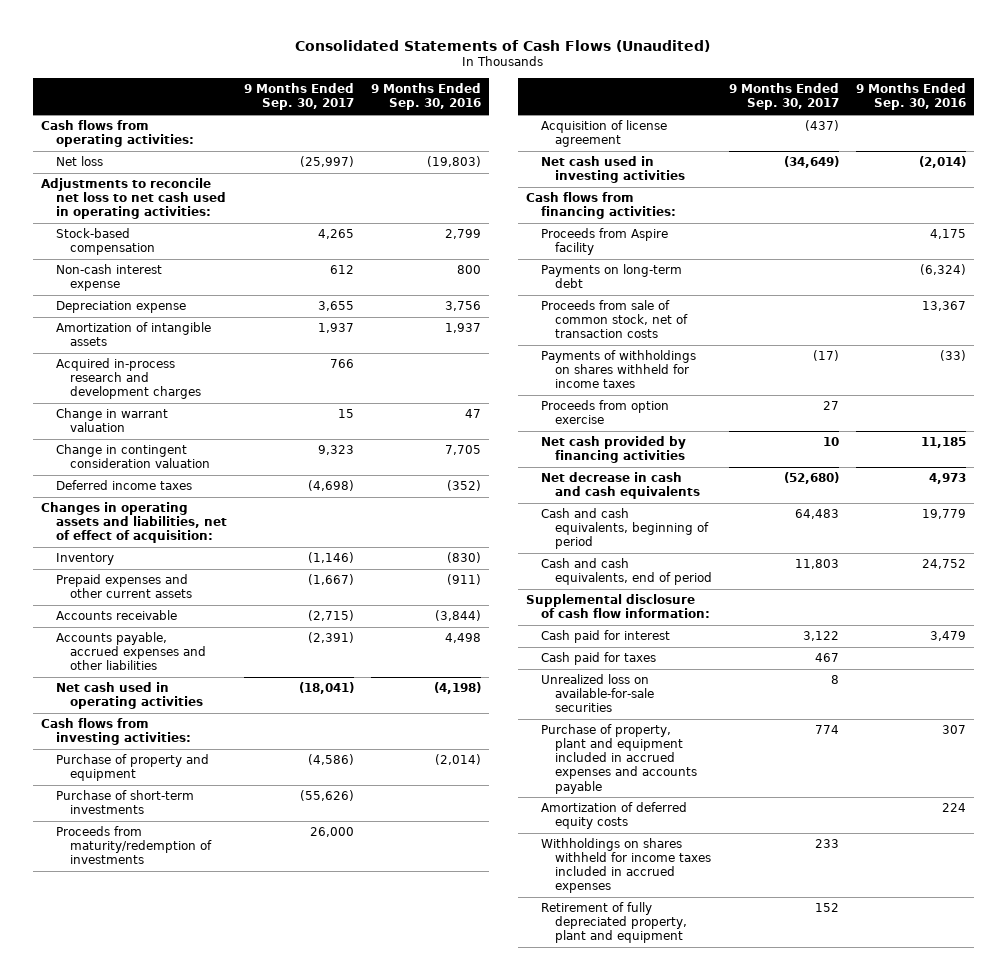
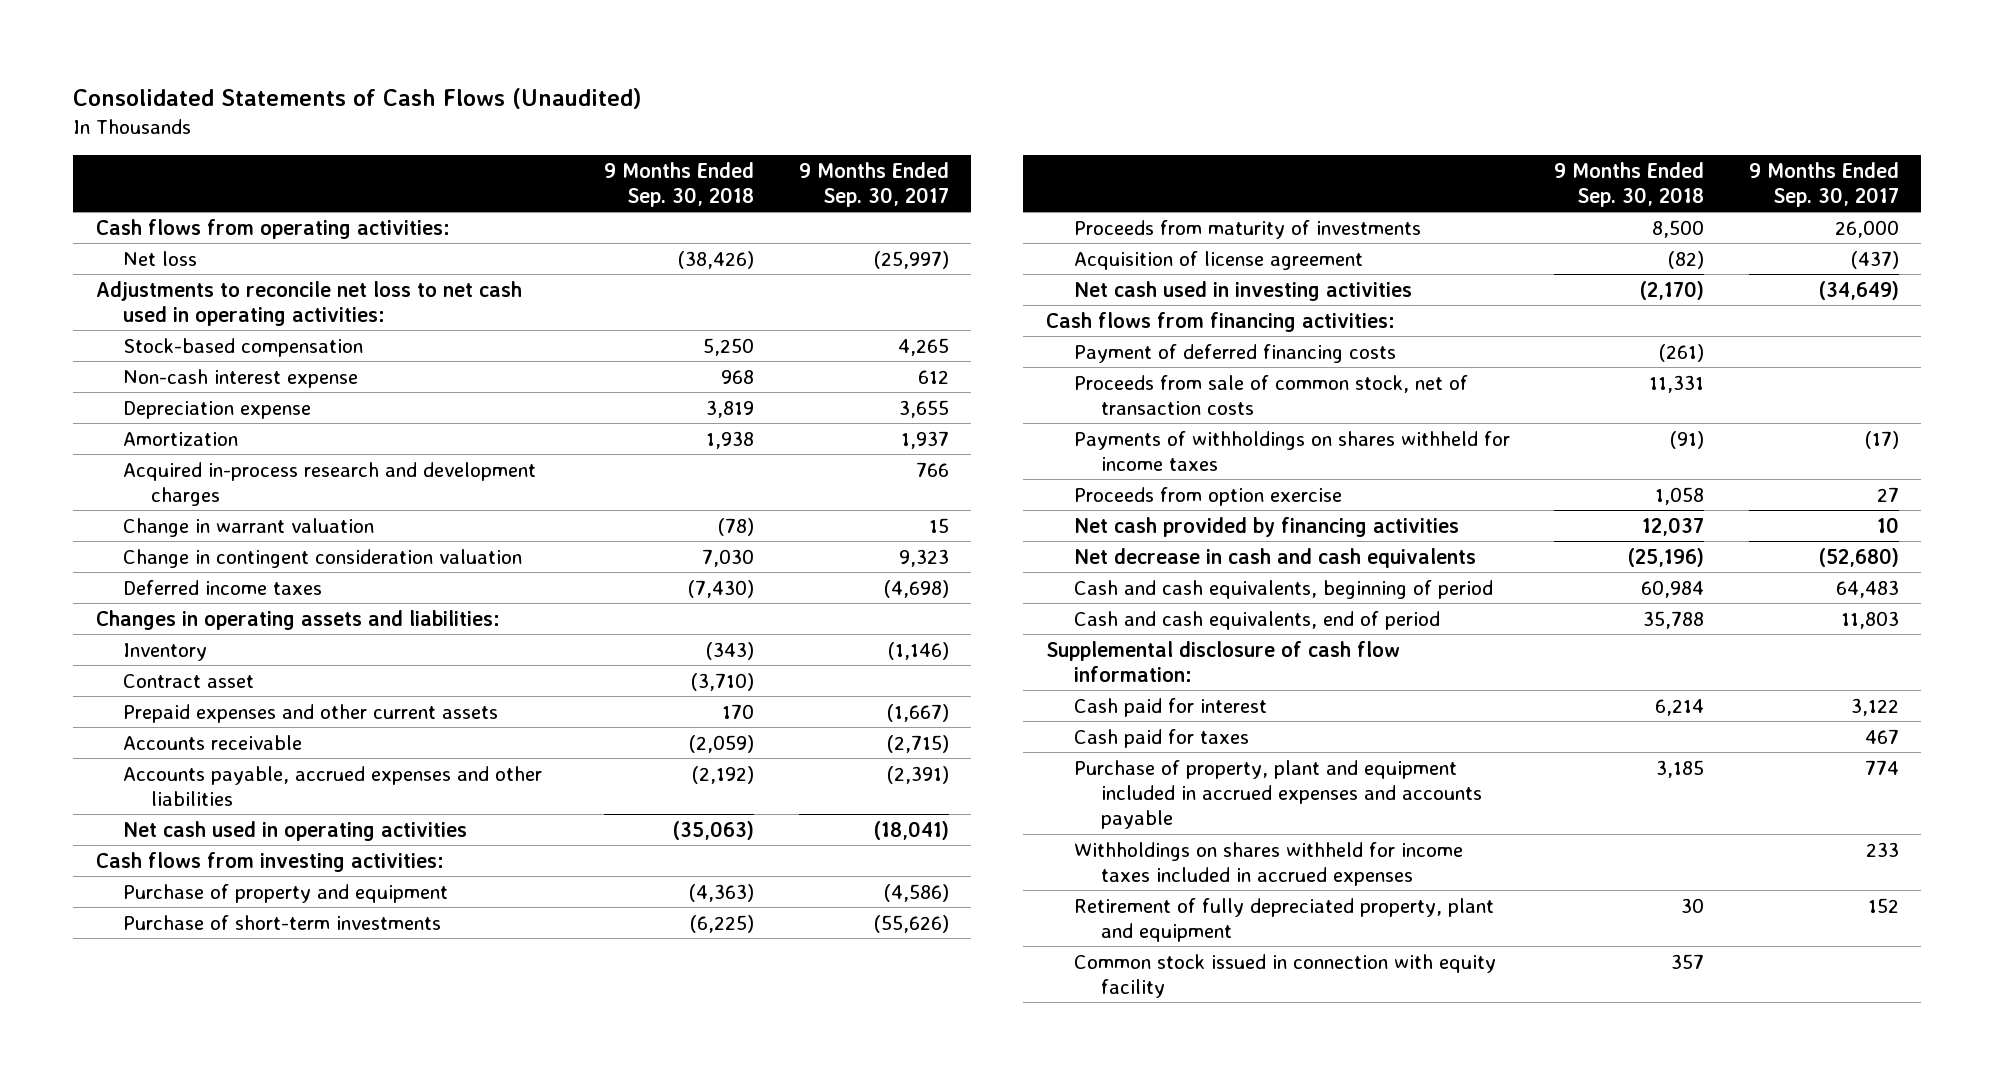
[370,83,481,111] 9 Months Ended Sep. 30, 2016 -> none
none -> [604,161,755,208] 9 Months Ended Sep. 30, 2018
[55,322,211,347] Amortization of intangible assets -> [123,431,239,446] Amortization
[41,502,227,544] Changes in operating assets and liabilities, net of effect of acquisition: -> [95,609,500,630] Changes in operating assets and liabilities:
none -> [123,673,255,688] Contract asset
[55,826,213,865] Proceeds from maturity/redemption of investments -> [1073,219,1421,239] Proceeds from maturity of investments
[540,228,668,256] Proceeds from Aspire facility -> none
[540,264,682,289] Payments on long-term debt -> none
none -> [1073,343,1396,363] Payment of deferred financing costs
[540,674,655,713] Unrealized loss on available-for-sale securities -> none
[540,802,687,830] Amortization of deferred equity costs -> none
none -> [1073,953,1496,999] Common stock issued in connection with equity facility

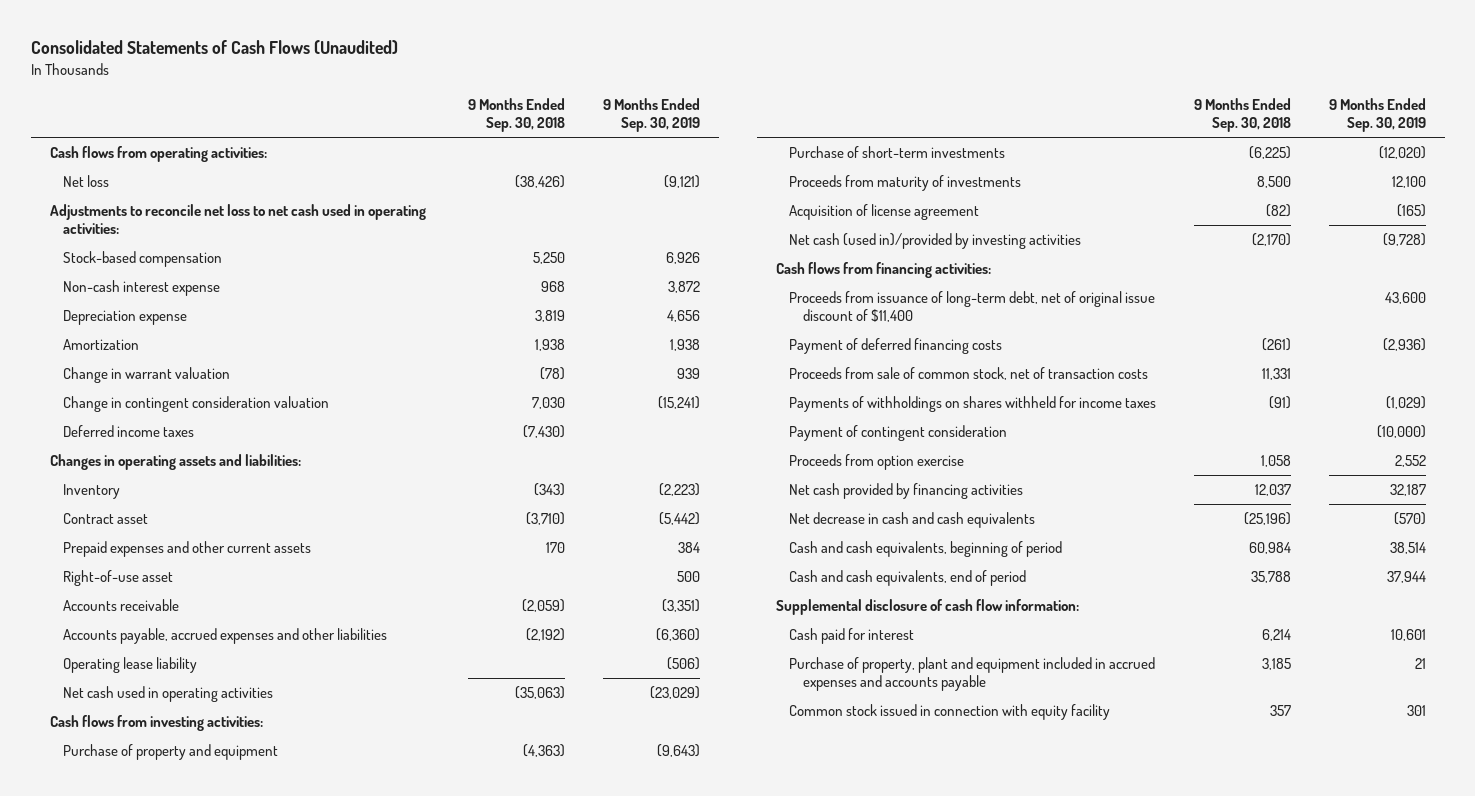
[798,161,949,208] 9 Months Ended Sep. 30, 2017 -> none
none -> [602,98,700,133] 9 Months Ended Sep. 30, 2019
[123,461,537,507] Acquired in-process research and development charges -> none
none -> [63,570,174,587] Right-of-use asset
none -> [63,657,198,674] Operating lease liability
[1073,280,1412,301] Net cash used in investing activities -> [789,233,1082,250] Net cash (used in)/provided by investing activities
none -> [789,291,1156,323] Proceeds from issuance of long-term debt, net of original issue discount of $11,400
none -> [789,425,1008,442] Payment of contingent consideration
[1073,728,1249,748] Cash paid for taxes -> none
[1073,841,1463,887] Withholdings on shares withheld for income taxes included in accrued expenses -> none
[1073,897,1494,943] Retirement of fully depreciated property, plant and equipment -> none

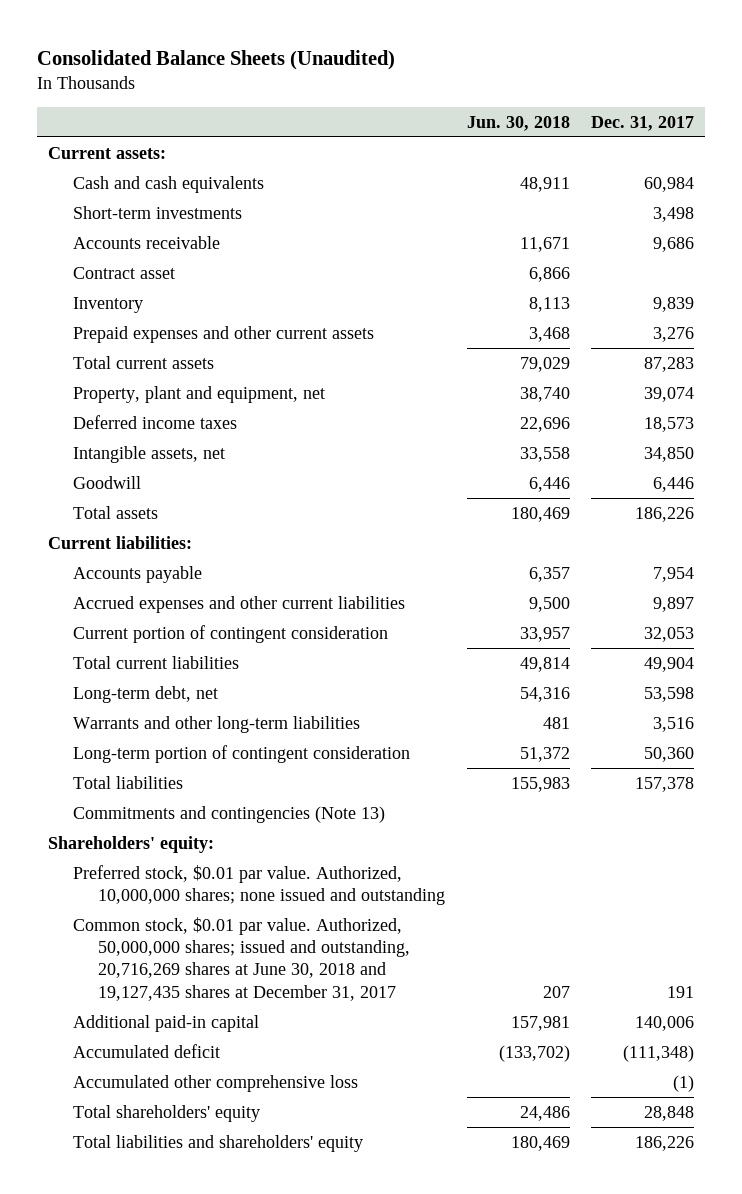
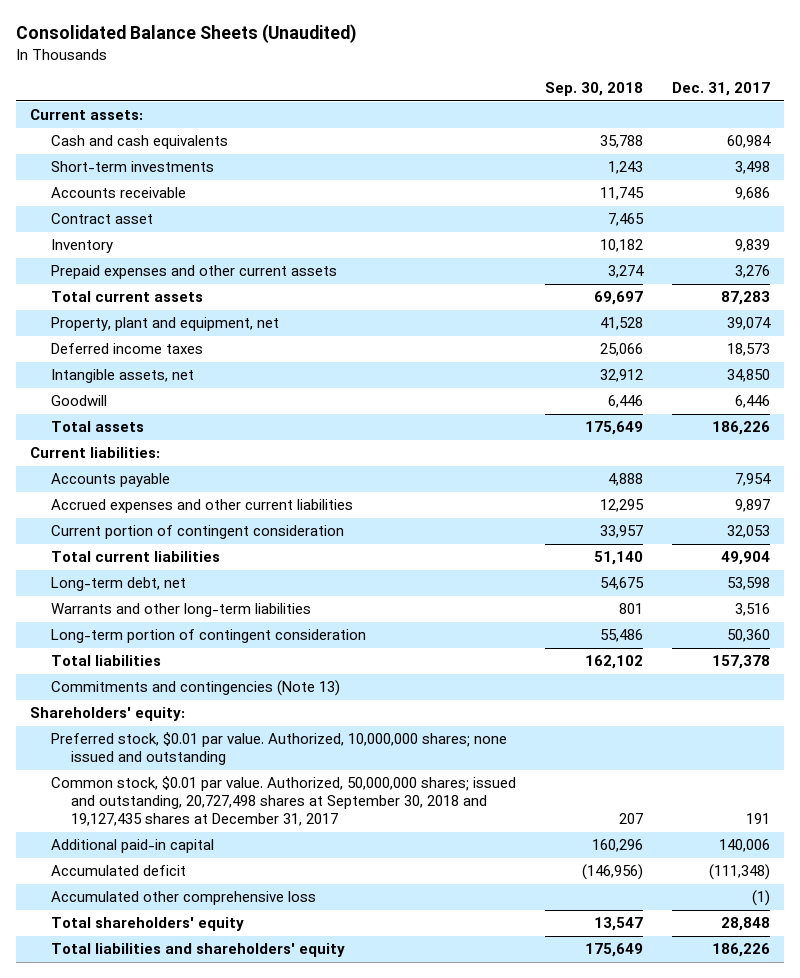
[466,115,570,131] Jun. 30, 2018 -> none
none -> [544,82,643,97] Sep. 30, 2018
[72,916,410,1001] Common stock, $0.01 par value. Authorized, 50,000,000 shares; issued and outstanding, 20,716,269 shares at June 30, 2018 and 19,127,435 shares at December 31, 2017 -> [50,776,516,827] Common stock, $0.01 par value. Authorized, 50,000,000 shares; issued and outstanding, 20,727,498 shares at September 30, 2018 and 19,127,435 shares at December 31, 2017

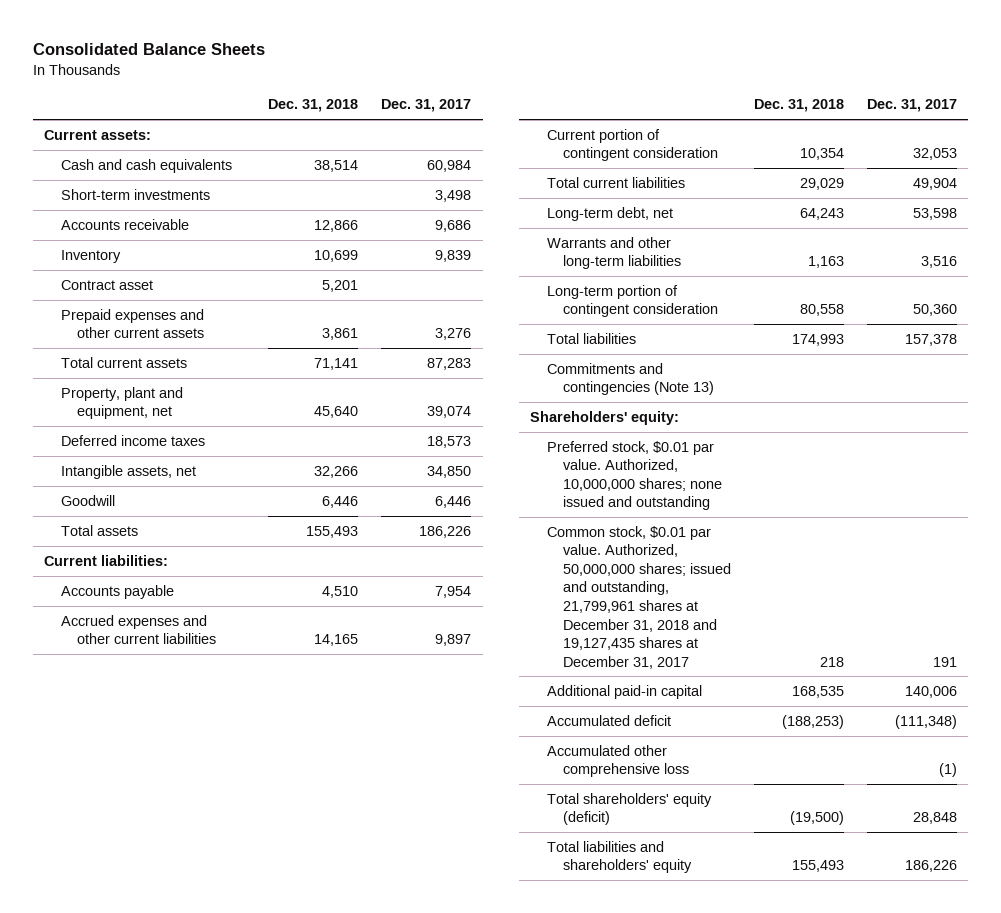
[15,24,357,44] Consolidated Balance Sheets (Unaudited) -> [32,43,265,56] Consolidated Balance Sheets
[544,82,643,97] Sep. 30, 2018 -> none
none -> [268,99,359,113] Dec. 31, 2018
[50,213,153,225] Contract asset -> [60,279,153,290] Contract asset
[50,776,516,827] Common stock, $0.01 par value. Authorized, 50,000,000 shares; issued and outstanding, 20,727,498 shares at September 30, 2018 and 19,127,435 shares at December 31, 2017 -> [546,525,732,669] Common stock, $0.01 par value. Authorized, 50,000,000 shares; issued and outstanding, 21,799,961 shares at December 31, 2018 and 19,127,435 shares at December 31, 2017
[50,917,244,932] Total shareholders' equity -> [546,792,712,826] Total shareholders' equity (deficit)

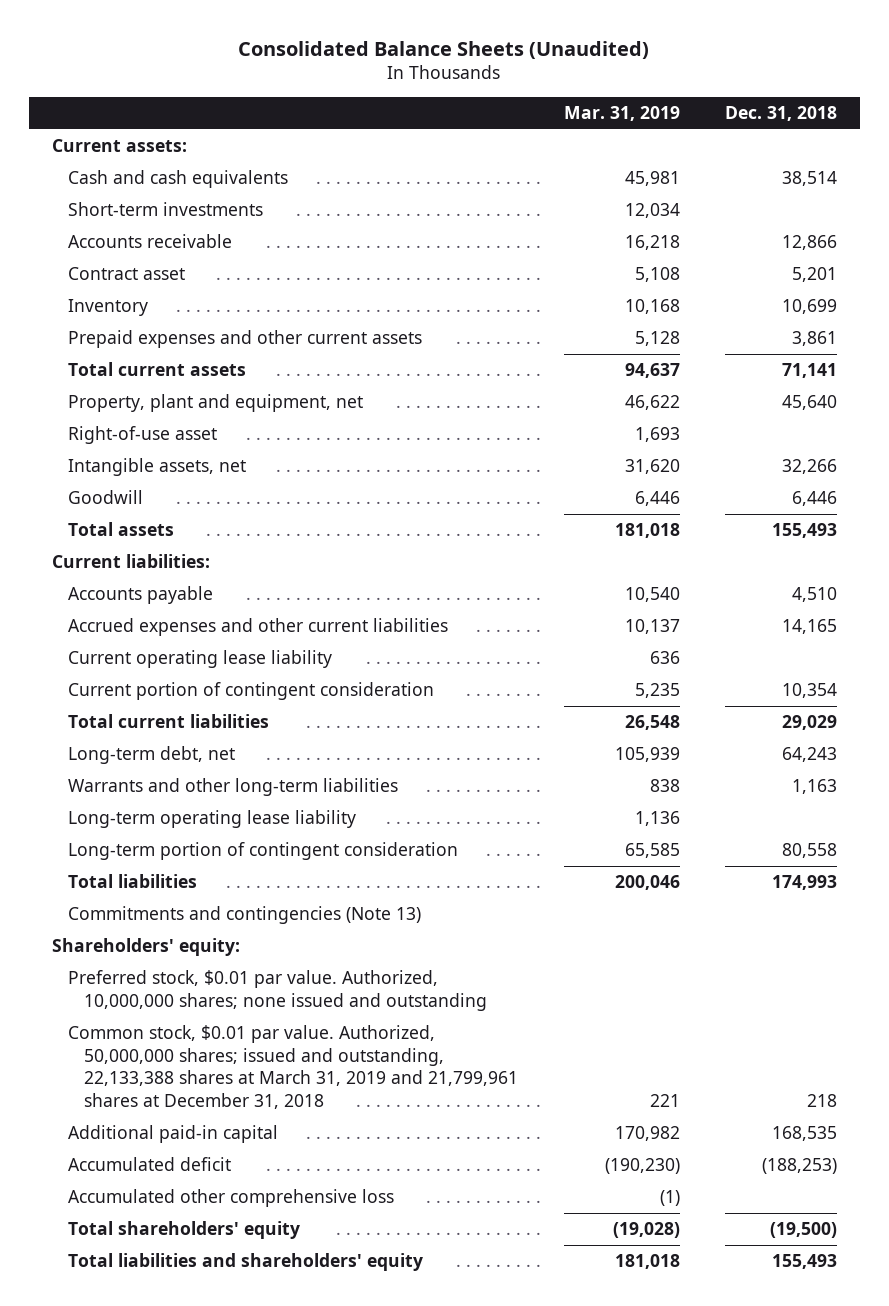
[32,43,265,56] Consolidated Balance Sheets -> [238,40,650,59] Consolidated Balance Sheets (Unaudited)
[381,99,472,113] Dec. 31, 2017 -> none
none -> [563,105,680,121] Mar. 31, 2019
[60,249,121,263] Inventory -> [67,299,148,317] Inventory
[60,434,205,446] Deferred income taxes -> none
none -> [67,426,217,445] Right-of-use asset
none -> [67,650,332,669] Current operating lease liability
none -> [67,810,356,829] Long-term operating lease liability
[546,525,732,669] Common stock, $0.01 par value. Authorized, 50,000,000 shares; issued and outstanding, 21,799,961 shares at December 31, 2018 and 19,127,435 shares at December 31, 2017 -> [67,1025,518,1109] Common stock, $0.01 par value. Authorized, 50,000,000 shares; issued and outstanding, 22,133,388 shares at March 31, 2019 and 21,799,961 shares at December 31, 2018
[546,792,712,826] Total shareholders' equity (deficit) -> [67,1221,300,1240] Total shareholders' equity

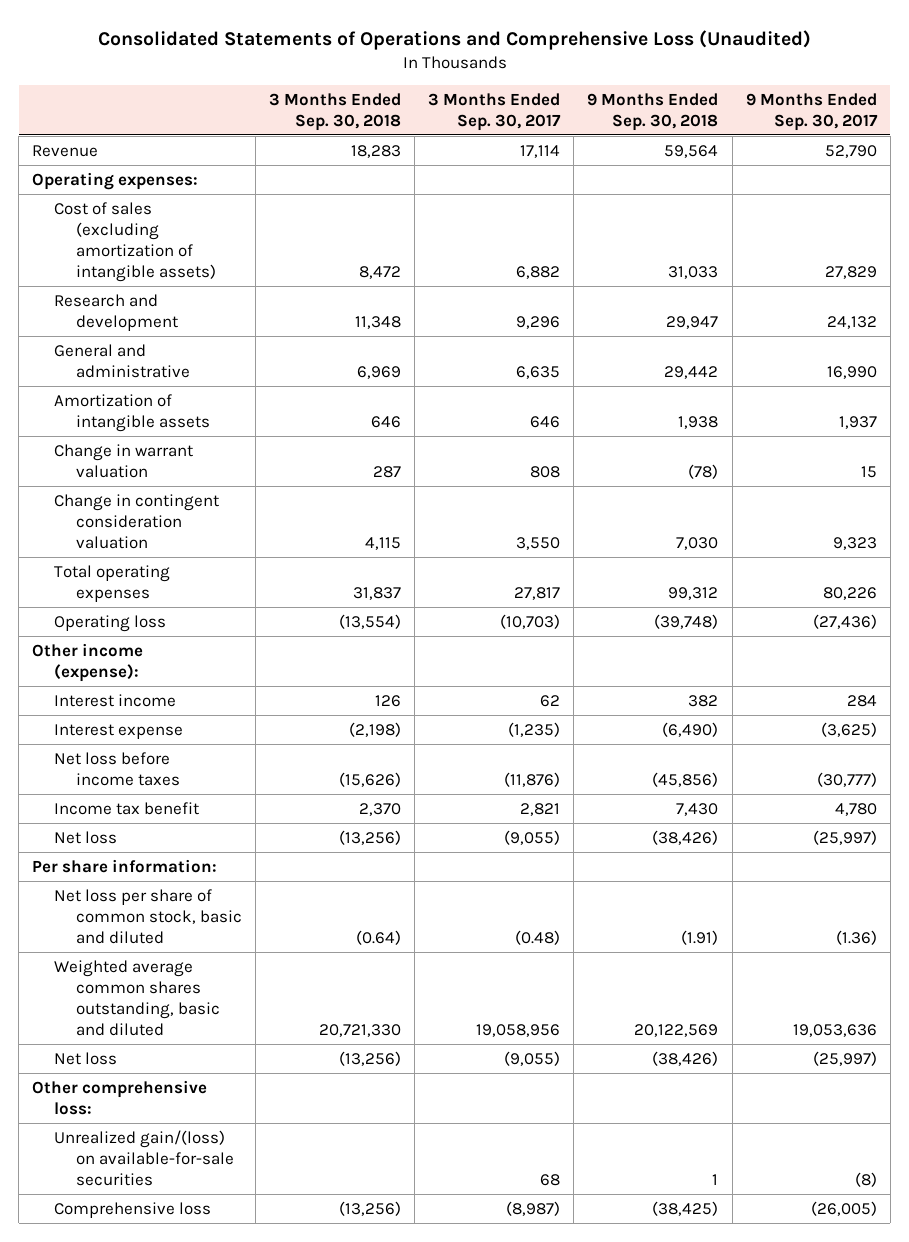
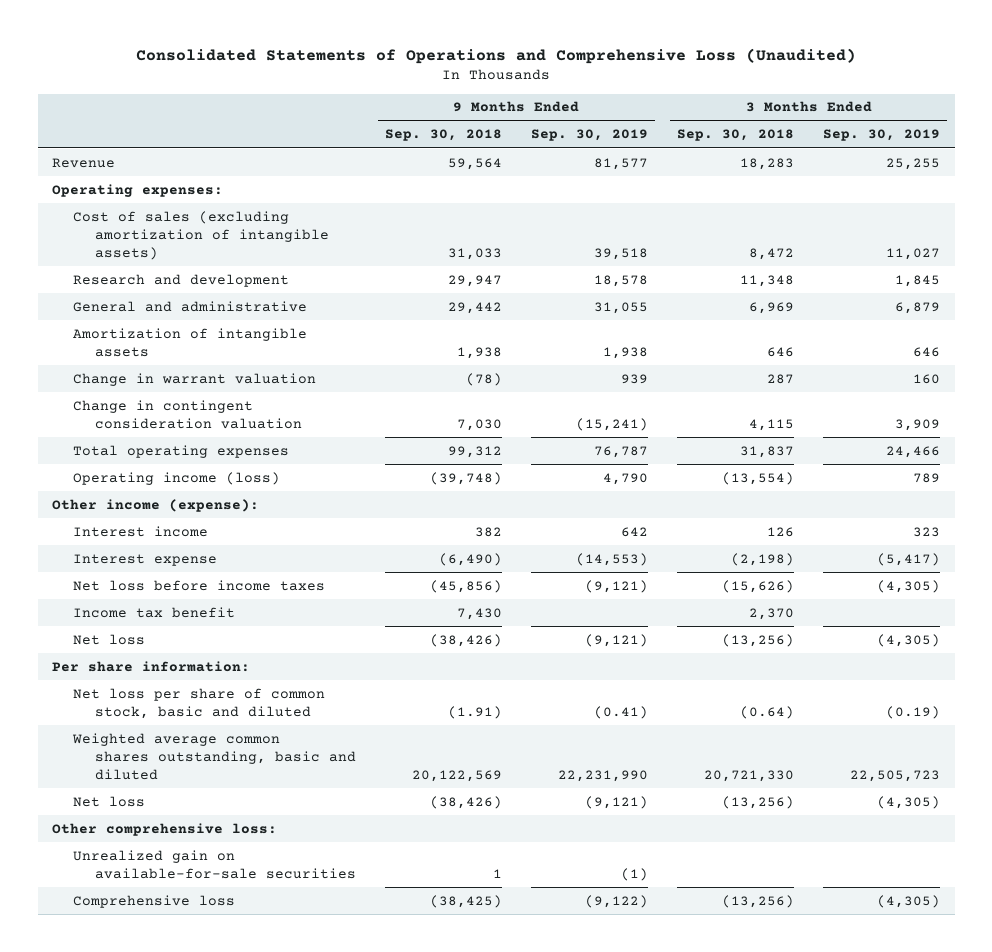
[428,92,562,131] 3 Months Ended Sep. 30, 2017 -> none
[745,92,878,131] 9 Months Ended Sep. 30, 2017 -> none
none -> [530,129,648,142] Sep. 30, 2019
none -> [823,129,941,142] Sep. 30, 2019
[54,614,167,632] Operating loss -> [73,471,281,485] Operating income (loss)
[54,1129,234,1186] Unrealized gain/(loss) on available-for-sale securities -> [73,849,356,879] Unrealized gain on available-for-sale securities

